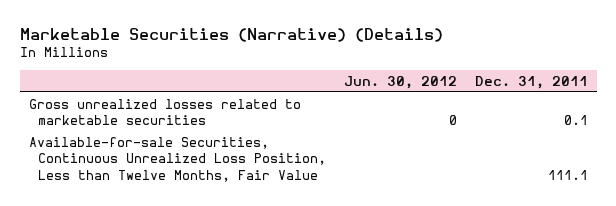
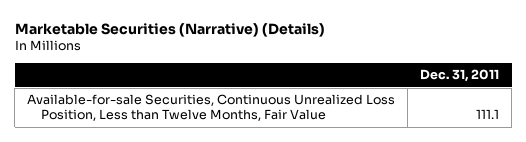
[343,75,457,89] Jun. 30, 2012 -> none
[28,98,301,126] Gross unrealized losses related to marketable securities -> none

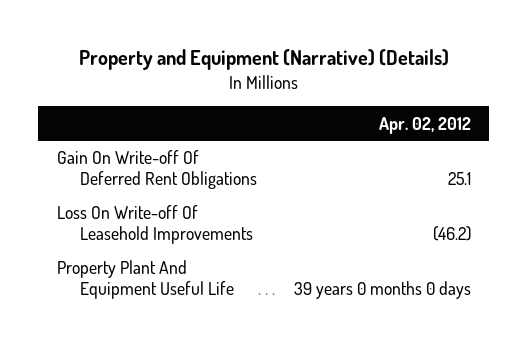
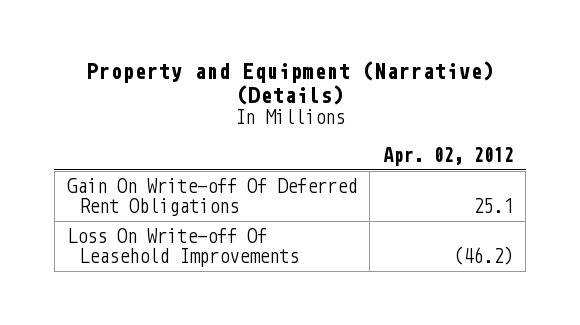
[56,260,234,299] Property Plant And Equipment Useful Life -> none

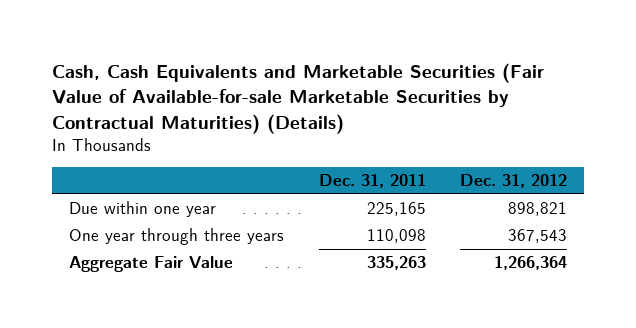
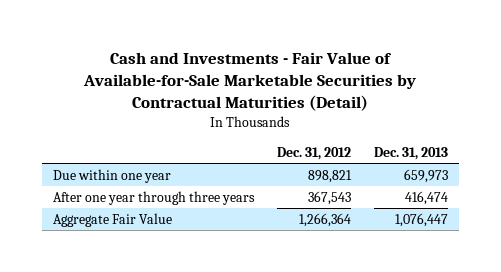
[52,62,545,134] Cash, Cash Equivalents and Marketable Securities (Fair Value of Available-for-sale Marketable Securities by Contractual Maturities) (Details) -> [83,51,417,111] Cash and Investments - Fair Value of Available-for-Sale Marketable Securities by Contractual Maturities (Detail)
[318,174,426,189] Dec. 31, 2011 -> none
none -> [373,146,448,160] Dec. 31, 2013
[69,228,285,246] One year through three years -> [53,190,256,205] After one year through three years

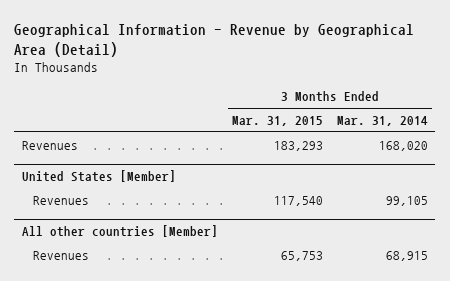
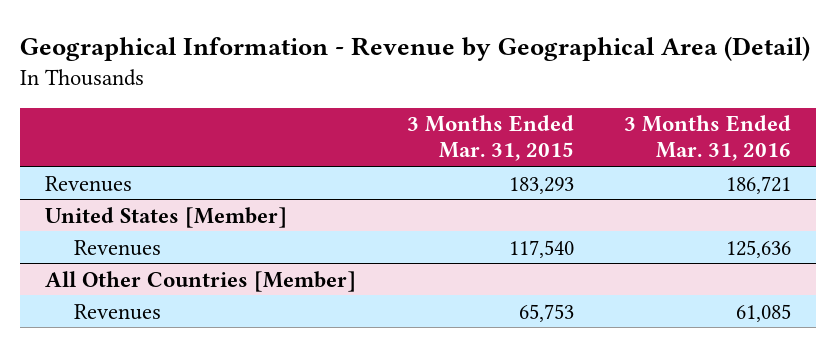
[337,115,429,126] Mar. 31, 2014 -> none
none -> [623,115,791,162] 3 Months Ended Mar. 31, 2016
[21,225,218,238] All other countries [Member] -> [45,270,357,292] All Other Countries [Member]

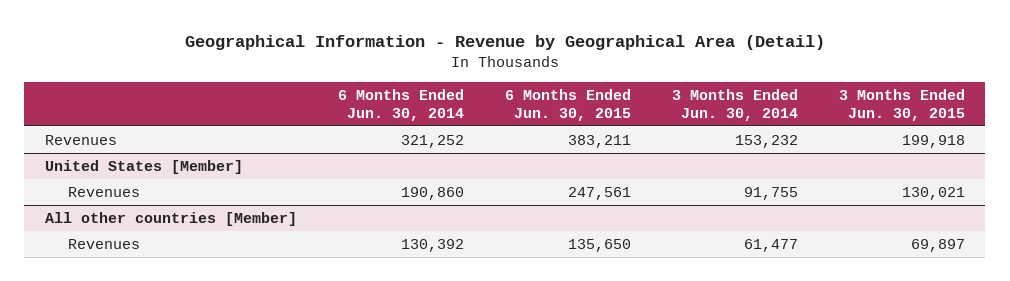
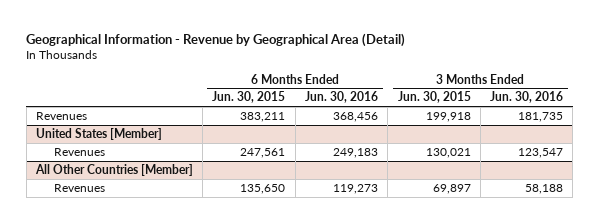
[337,88,464,121] 6 Months Ended Jun. 30, 2014 -> none
[671,88,798,121] 3 Months Ended Jun. 30, 2014 -> none
none -> [304,91,378,104] Jun. 30, 2016
none -> [490,91,564,104] Jun. 30, 2016
[44,211,297,226] All other countries [Member] -> [34,164,193,177] All Other Countries [Member]

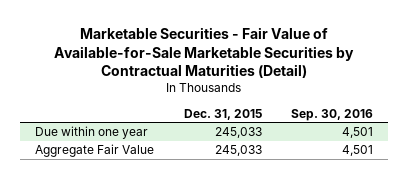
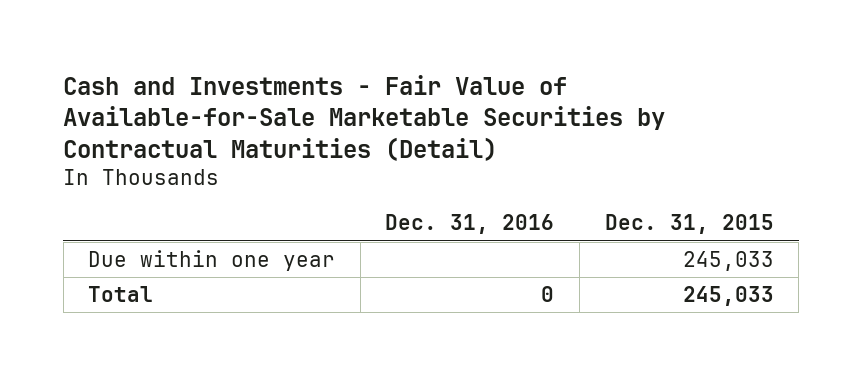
[54,26,355,79] Marketable Securities - Fair Value of Available-for-Sale Marketable Securities by Contractual Maturities (Detail) -> [63,74,666,161] Cash and Investments - Fair Value of Available-for-Sale Marketable Securities by Contractual Maturities (Detail)
[291,108,374,121] Sep. 30, 2016 -> none
none -> [385,214,555,235] Dec. 31, 2016
[35,144,155,158] Aggregate Fair Value -> [88,286,154,303] Total

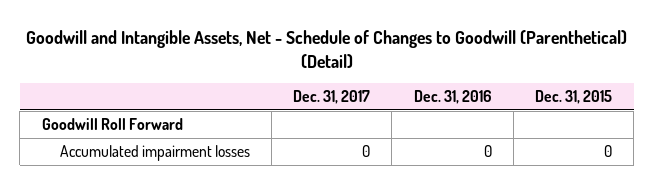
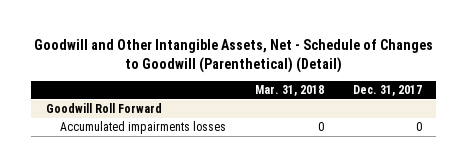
[25,29,627,68] Goodwill and Intangible Assets, Net - Schedule of Changes to Goodwill (Parenthetical) (Detail) -> [33,38,433,73] Goodwill and Other Intangible Assets, Net - Schedule of Changes to Goodwill (Parenthetical) (Detail)
[413,89,492,104] Dec. 31, 2016 -> none
[534,89,612,104] Dec. 31, 2015 -> none
none -> [254,84,324,96] Mar. 31, 2018
[59,144,250,161] Accumulated impairment losses -> [59,121,226,135] Accumulated impairments losses

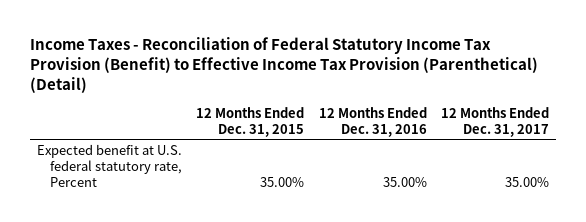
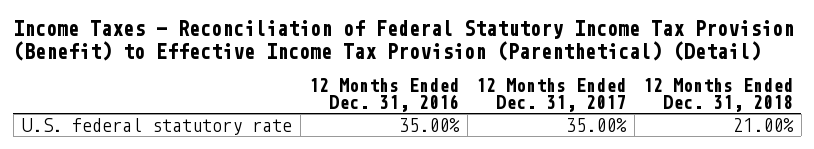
[196,107,305,138] 12 Months Ended Dec. 31, 2015 -> none
none -> [642,78,793,113] 12 Months Ended Dec. 31, 2018
[37,143,183,187] Expected benefit at U.S. federal statutory rate, Percent -> [21,117,292,135] U.S. federal statutory rate

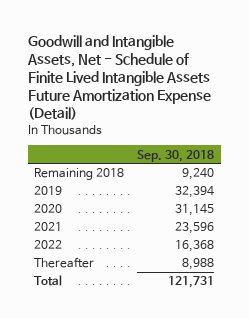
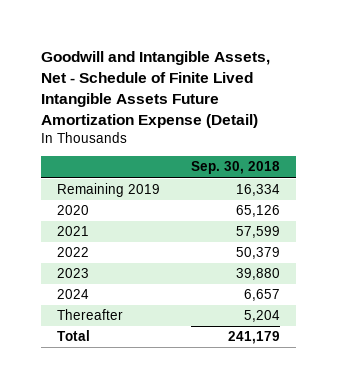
[34,186,63,196] 2019 -> none
[34,168,125,181] Remaining 2018 -> [56,183,160,198] Remaining 2019
[182,168,215,181] 9,240 -> [236,184,281,197] 16,334
[175,204,215,217] 31,145 -> [236,205,281,218] 65,126
[175,222,215,235] 23,596 -> [236,226,281,239] 57,599
[175,240,215,253] 16,368 -> [236,247,281,260] 50,379
none -> [56,268,89,279] 2023
none -> [56,289,89,300] 2024
[182,258,215,271] 8,988 -> [244,310,281,323] 5,204
[168,276,215,289] 121,731 -> [228,331,281,345] 241,179

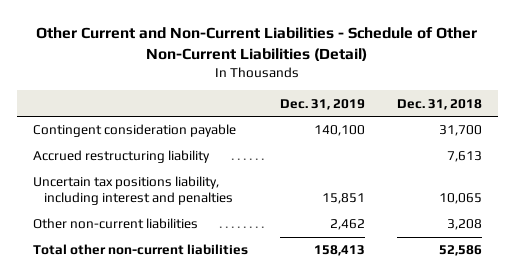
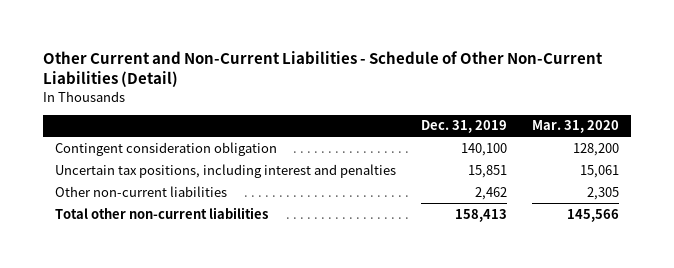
[396,98,482,110] Dec. 31, 2018 -> none
none -> [531,120,619,134] Mar. 31, 2020
[32,150,210,164] Accrued restructuring liability -> none
[32,124,236,138] Contingent consideration payable -> [55,141,278,156] Contingent consideration obligation
[32,176,233,206] Uncertain tax positions liability, including interest and penalties -> [55,163,397,178] Uncertain tax positions, including interest and penalties

